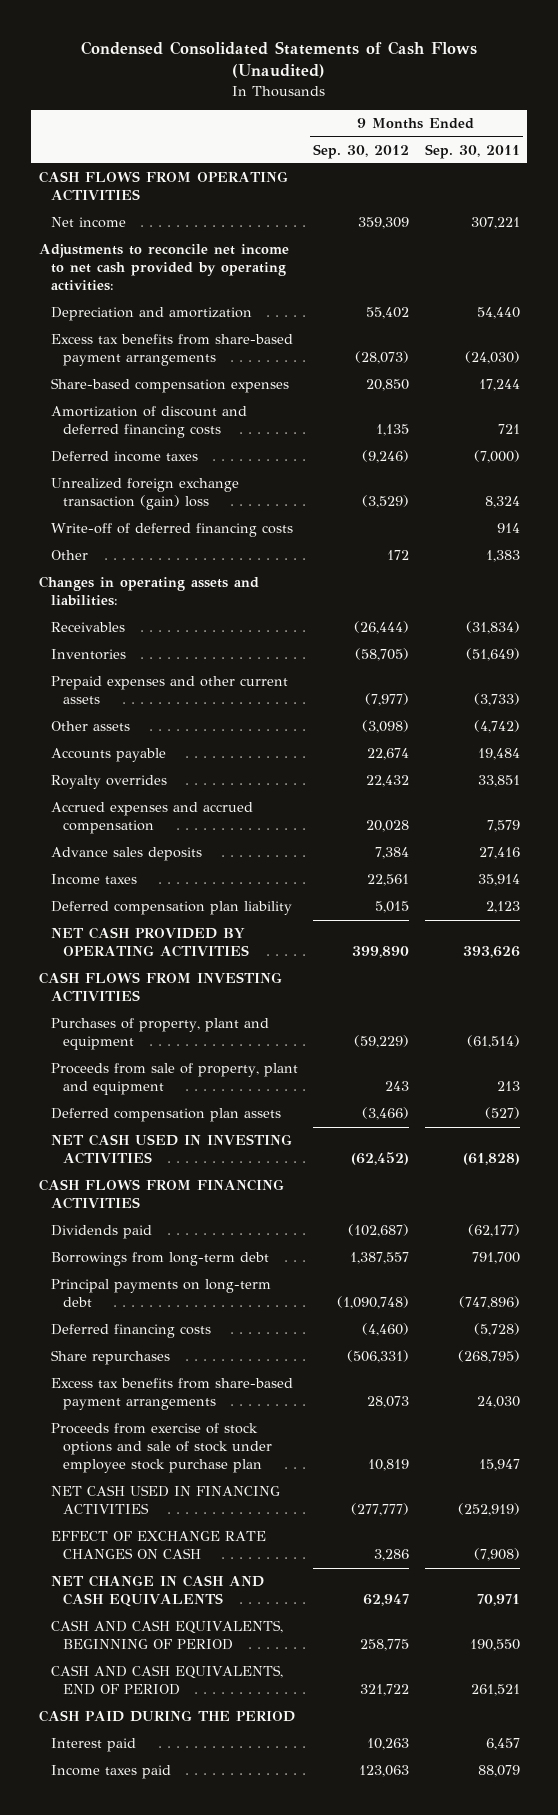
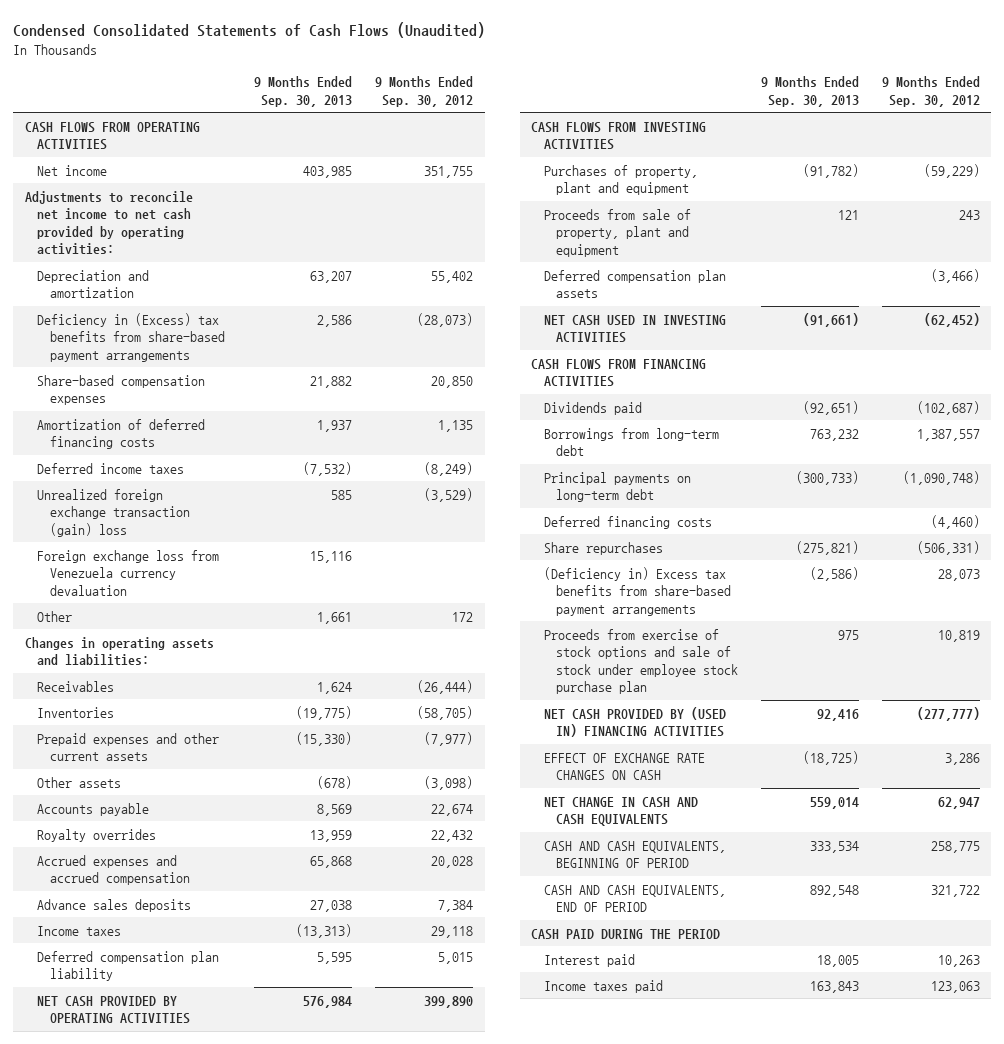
[424,143,520,159] Sep. 30, 2011 -> none
none -> [254,75,353,107] 9 Months Ended Sep. 30, 2013
[358,217,410,230] 359,309 -> [424,165,474,178] 351,755
[51,334,294,367] Excess tax benefits from share-based payment arrangements -> [37,312,225,362] Deficiency in (Excess) tax benefits from share-based payment arrangements
[51,406,248,439] Amortization of discount and deferred financing costs -> [37,418,206,450] Amortization of deferred financing costs
[362,450,410,464] (9,246) -> [424,461,474,476] (8,249)
[51,523,294,538] Write-off of deferred financing costs -> none
none -> [37,549,220,596] Foreign exchange loss from Venezuela currency devaluation
[367,874,410,887] 22,561 -> [431,925,474,938] 29,118
[51,1378,294,1411] Excess tax benefits from share-based payment arrangements -> [543,566,732,616] (Deficiency in) Excess tax benefits from share-based payment arrangements
[51,1485,281,1515] NET CASH USED IN FINANCING ACTIVITIES -> [543,706,726,738] NET CASH PROVIDED BY (USED IN) FINANCING ACTIVITIES

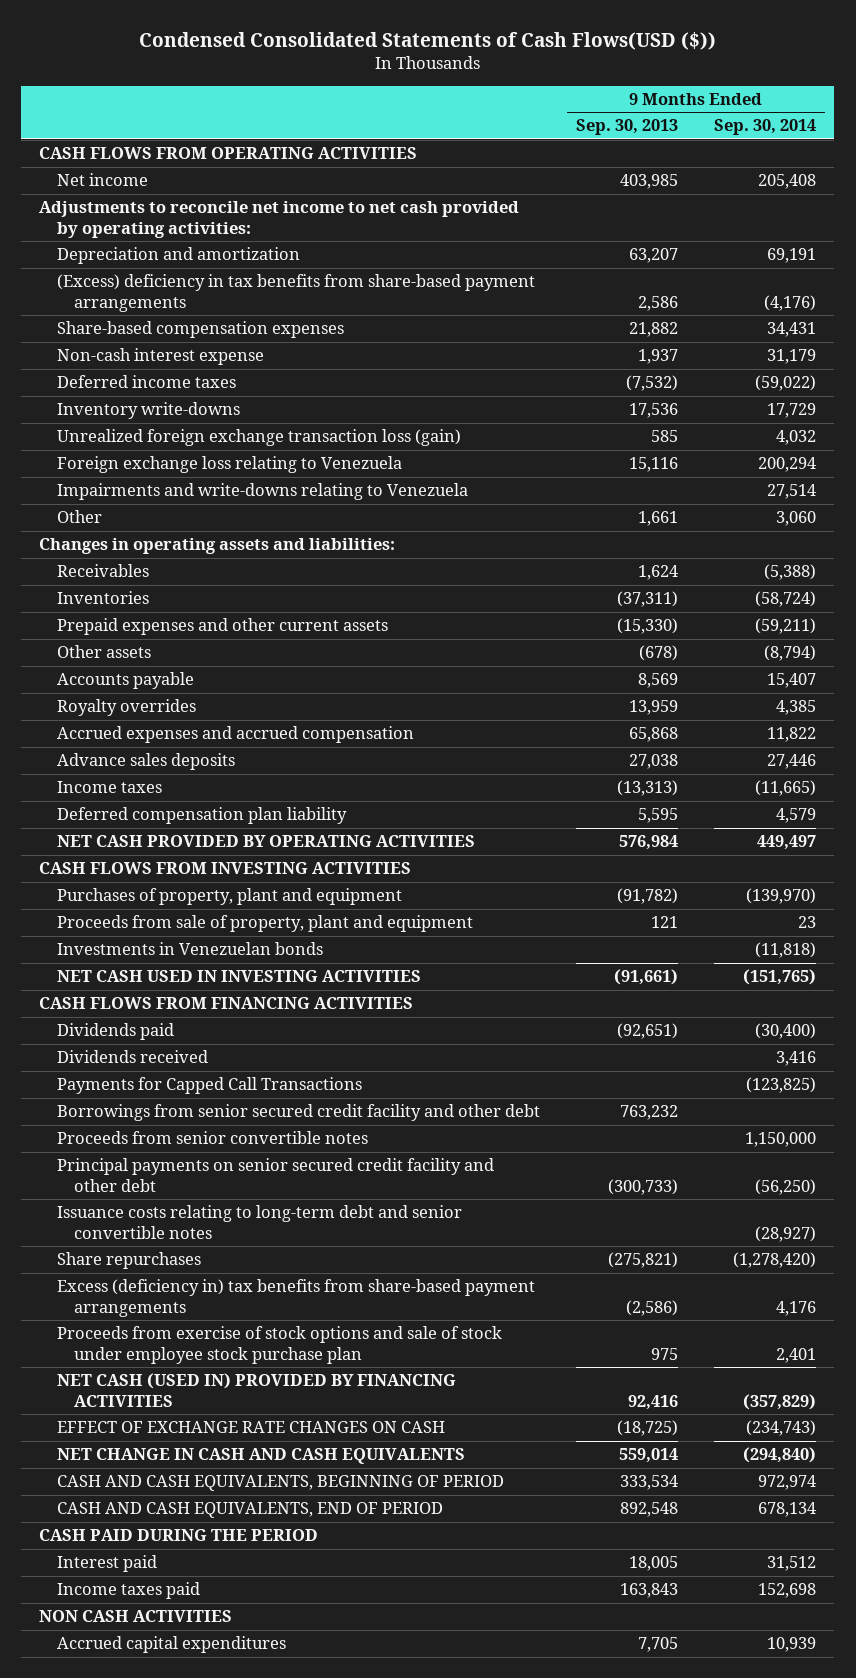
[13,22,486,39] Condensed Consolidated Statements of Cash Flows (Unaudited) -> [138,31,716,50] Condensed Consolidated Statements of Cash Flows(USD ($))
[375,75,474,107] 9 Months Ended Sep. 30, 2012 -> none
none -> [714,119,817,136] Sep. 30, 2014
[37,312,225,362] Deficiency in (Excess) tax benefits from share-based payment arrangements -> [56,274,535,312] (Excess) deficiency in tax benefits from share-based payment arrangements
[37,418,206,450] Amortization of deferred financing costs -> [56,348,264,366] Non-cash interest expense
none -> [56,402,240,420] Inventory write-downs
[37,488,190,537] Unrealized foreign exchange transaction (gain) loss -> [56,429,461,447] Unrealized foreign exchange transaction loss (gain)
[37,549,220,596] Foreign exchange loss from Venezuela currency devaluation -> [56,456,402,474] Foreign exchange loss relating to Venezuela
none -> [56,483,468,501] Impairments and write-downs relating to Venezuela
[296,705,353,720] (19,775) -> [616,591,678,608] (37,311)
[543,269,726,299] Deferred compensation plan assets -> none
none -> [56,942,323,956] Investments in Venezuelan bonds
none -> [56,1050,208,1064] Dividends received
none -> [56,1077,362,1095] Payments for Capped Call Transactions
[543,427,719,457] Borrowings from long-term debt -> [56,1104,540,1122] Borrowings from senior secured credit facility and other debt
none -> [56,1131,368,1145] Proceeds from senior convertible notes
[543,471,691,503] Principal payments on long-term debt -> [56,1158,494,1192] Principal payments on senior secured credit facility and other debt
[543,515,712,529] Deferred financing costs -> [56,1205,462,1239] Issuance costs relating to long-term debt and senior convertible notes
[543,566,732,616] (Deficiency in) Excess tax benefits from share-based payment arrangements -> [56,1279,535,1317] Excess (deficiency in) tax benefits from share-based payment arrangements
[543,706,726,738] NET CASH PROVIDED BY (USED IN) FINANCING ACTIVITIES -> [56,1373,456,1407] NET CASH (USED IN) PROVIDED BY FINANCING ACTIVITIES
none -> [39,1610,233,1623] NON CASH ACTIVITIES
none -> [56,1636,286,1654] Accrued capital expenditures

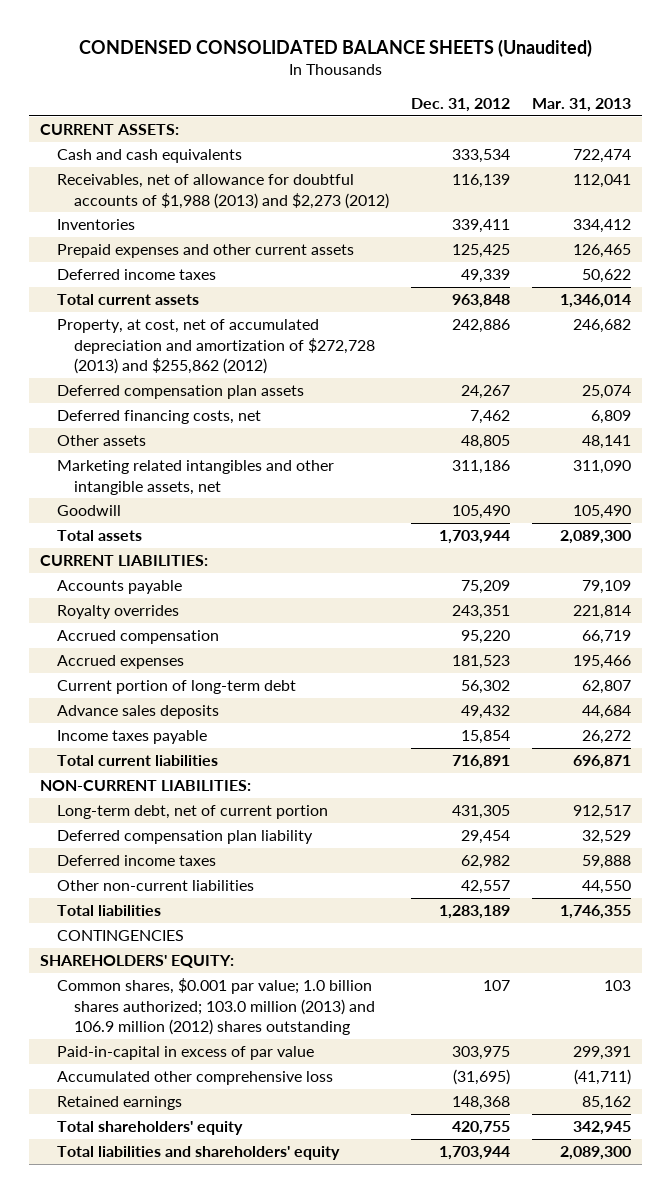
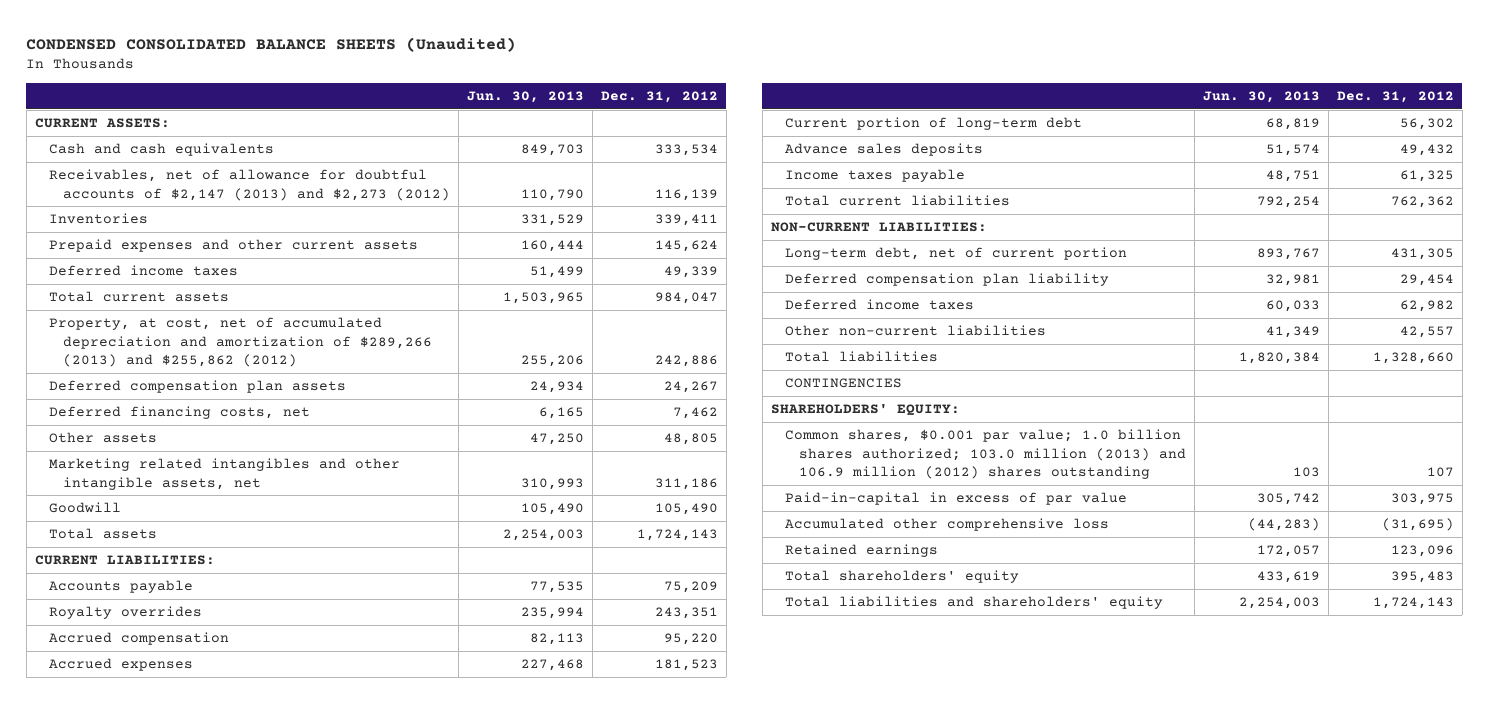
[532,97,632,112] Mar. 31, 2013 -> none
none -> [466,90,584,103] Jun. 30, 2013
[57,174,390,209] Receivables, net of allowance for doubtful accounts of $1,988 (2013) and $2,273 (2012) -> [48,169,450,201] Receivables, net of allowance for doubtful accounts of $2,147 (2013) and $2,273 (2012)
[452,244,511,259] 125,425 -> [654,240,718,253] 145,624
[452,294,511,309] 963,848 -> [654,292,718,305] 984,047
[57,319,376,374] Property, at cost, net of accumulated depreciation and amortization of $272,728 (2013) and $255,862 (2012) -> [48,317,432,368] Property, at cost, net of accumulated depreciation and amortization of $289,266 (2013) and $255,862 (2012)
[439,530,511,545] 1,703,944 -> [636,529,718,542] 1,724,143
[461,730,511,745] 15,854 -> [1399,170,1454,183] 61,325
[452,755,511,770] 716,891 -> [1390,196,1454,209] 762,362
[439,905,511,920] 1,283,189 -> [1372,352,1454,365] 1,328,660
[452,1096,511,1111] 148,368 -> [1390,545,1454,558] 123,096
[452,1121,511,1136] 420,755 -> [1390,571,1454,584] 395,483
[439,1146,511,1161] 1,703,944 -> [1372,597,1454,610] 1,724,143

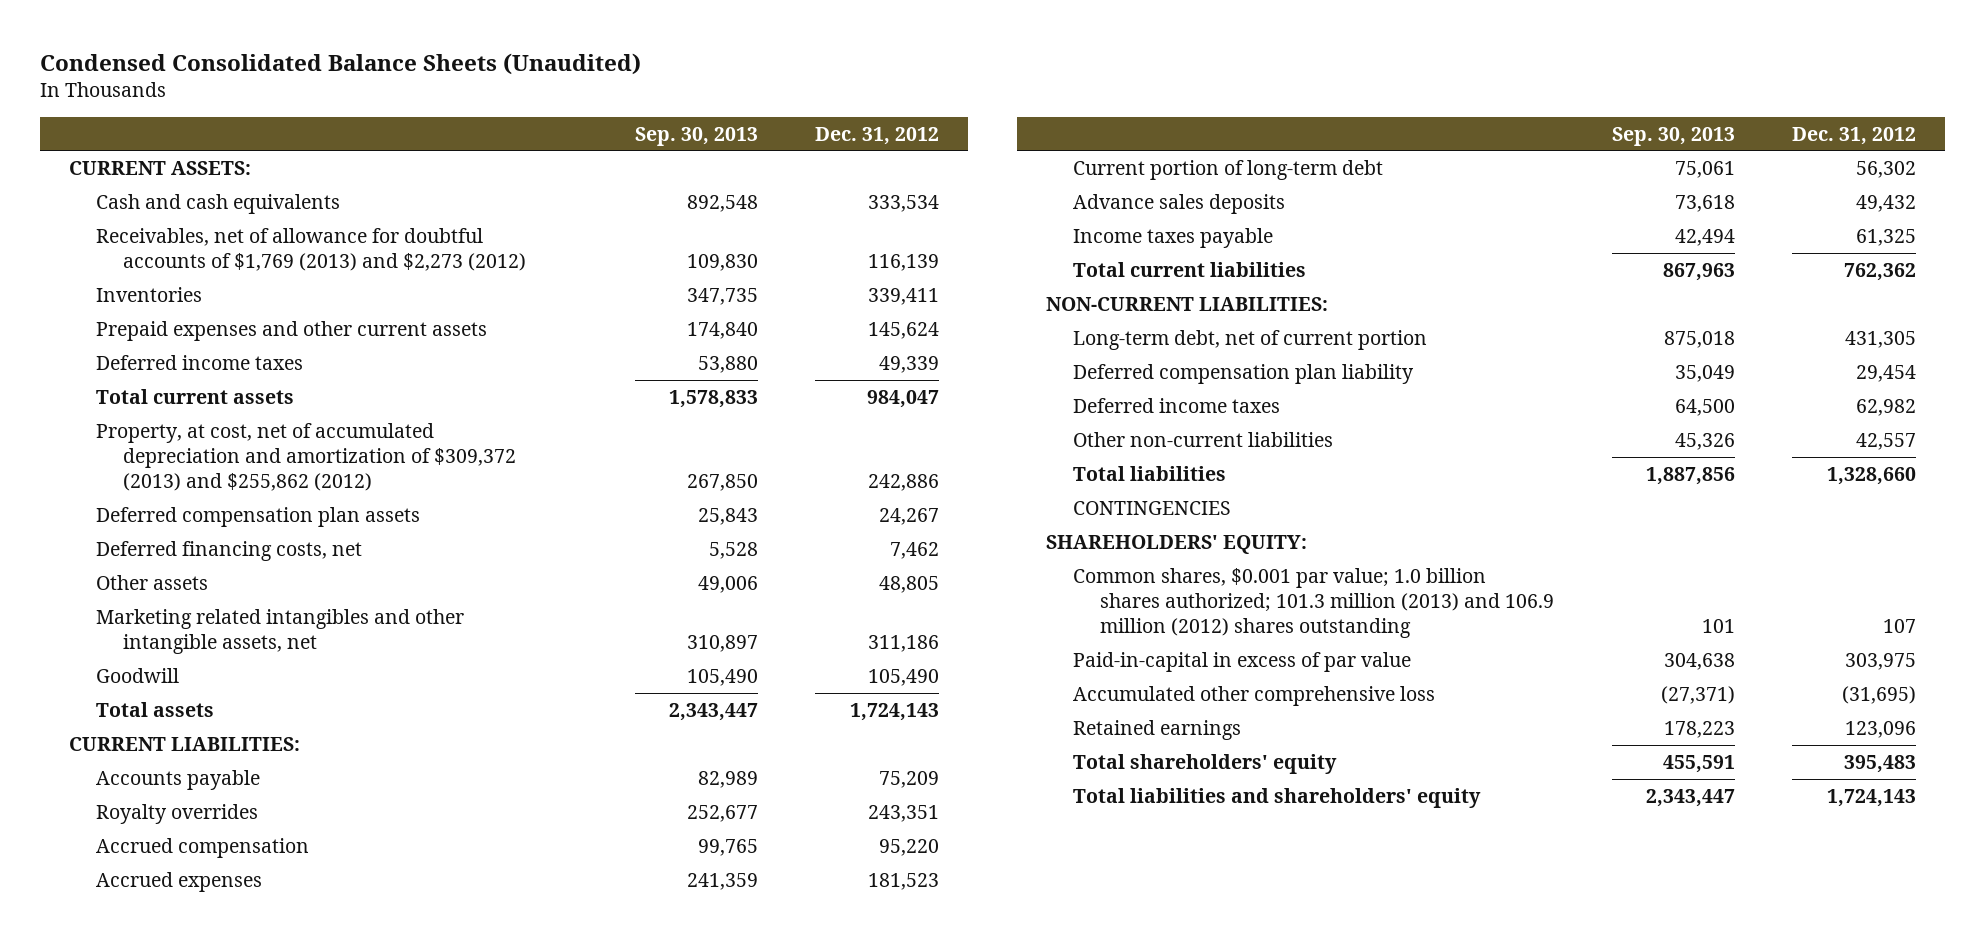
[26,36,517,52] CONDENSED CONSOLIDATED BALANCE SHEETS (Unaudited) -> [40,52,642,75] Condensed Consolidated Balance Sheets (Unaudited)
[466,90,584,103] Jun. 30, 2013 -> none
none -> [634,126,758,146] Sep. 30, 2013
[48,169,450,201] Receivables, net of allowance for doubtful accounts of $2,147 (2013) and $2,273 (2012) -> [96,227,527,272] Receivables, net of allowance for doubtful accounts of $1,769 (2013) and $2,273 (2012)
[48,317,432,368] Property, at cost, net of accumulated depreciation and amortization of $289,266 (2013) and $255,862 (2012) -> [96,422,517,492] Property, at cost, net of accumulated depreciation and amortization of $309,372 (2013) and $255,862 (2012)
[784,429,1187,480] Common shares, $0.001 par value; 1.0 billion shares authorized; 103.0 million (2013) and 106.9 million (2012) shares outstanding -> [1073,567,1555,639] Common shares, $0.001 par value; 1.0 billion shares authorized; 101.3 million (2013) and 106.9 million (2012) shares outstanding

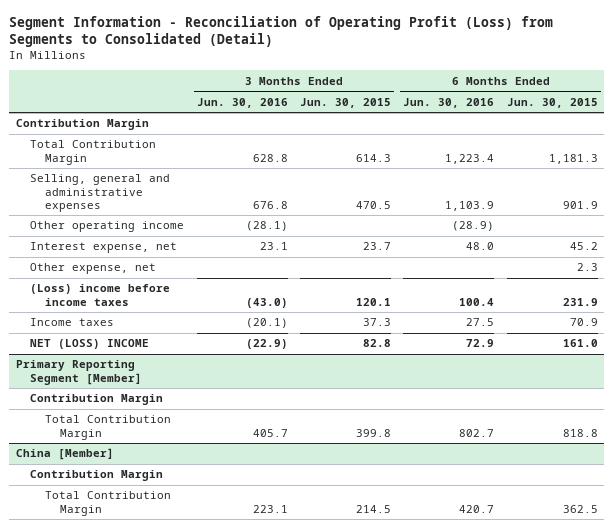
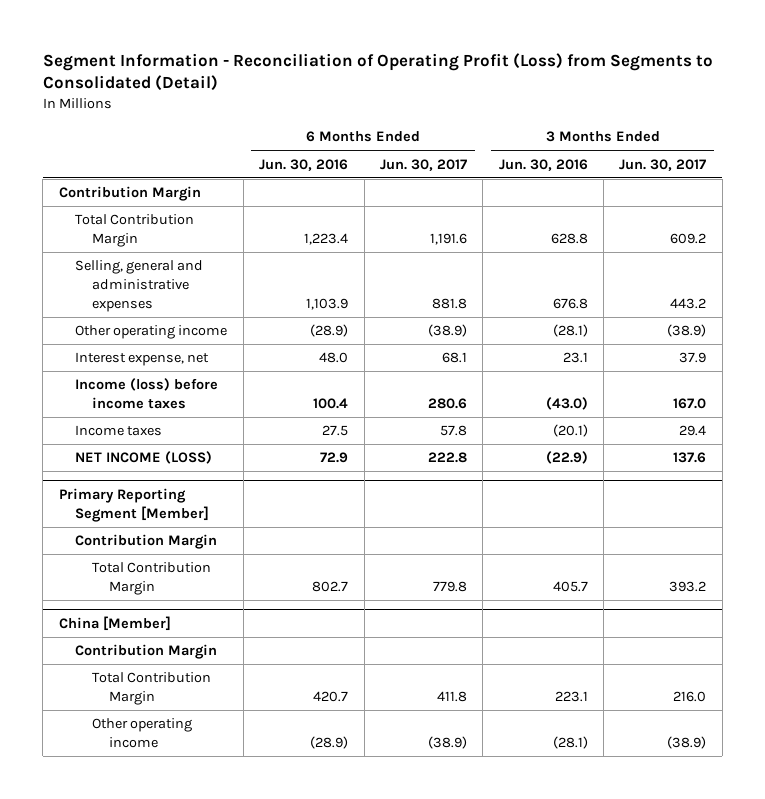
[300,97,392,108] Jun. 30, 2015 -> none
[506,97,598,108] Jun. 30, 2015 -> none
none -> [379,158,467,171] Jun. 30, 2017
none -> [619,158,707,171] Jun. 30, 2017
[30,263,157,275] Other expense, net -> none
[30,284,171,306] (Loss) income before income taxes -> [75,378,219,410] Income (loss) before income taxes
[30,339,150,350] NET (LOSS) INCOME -> [75,451,213,465] NET INCOME (LOSS)
none -> [92,718,193,749] Other operating income

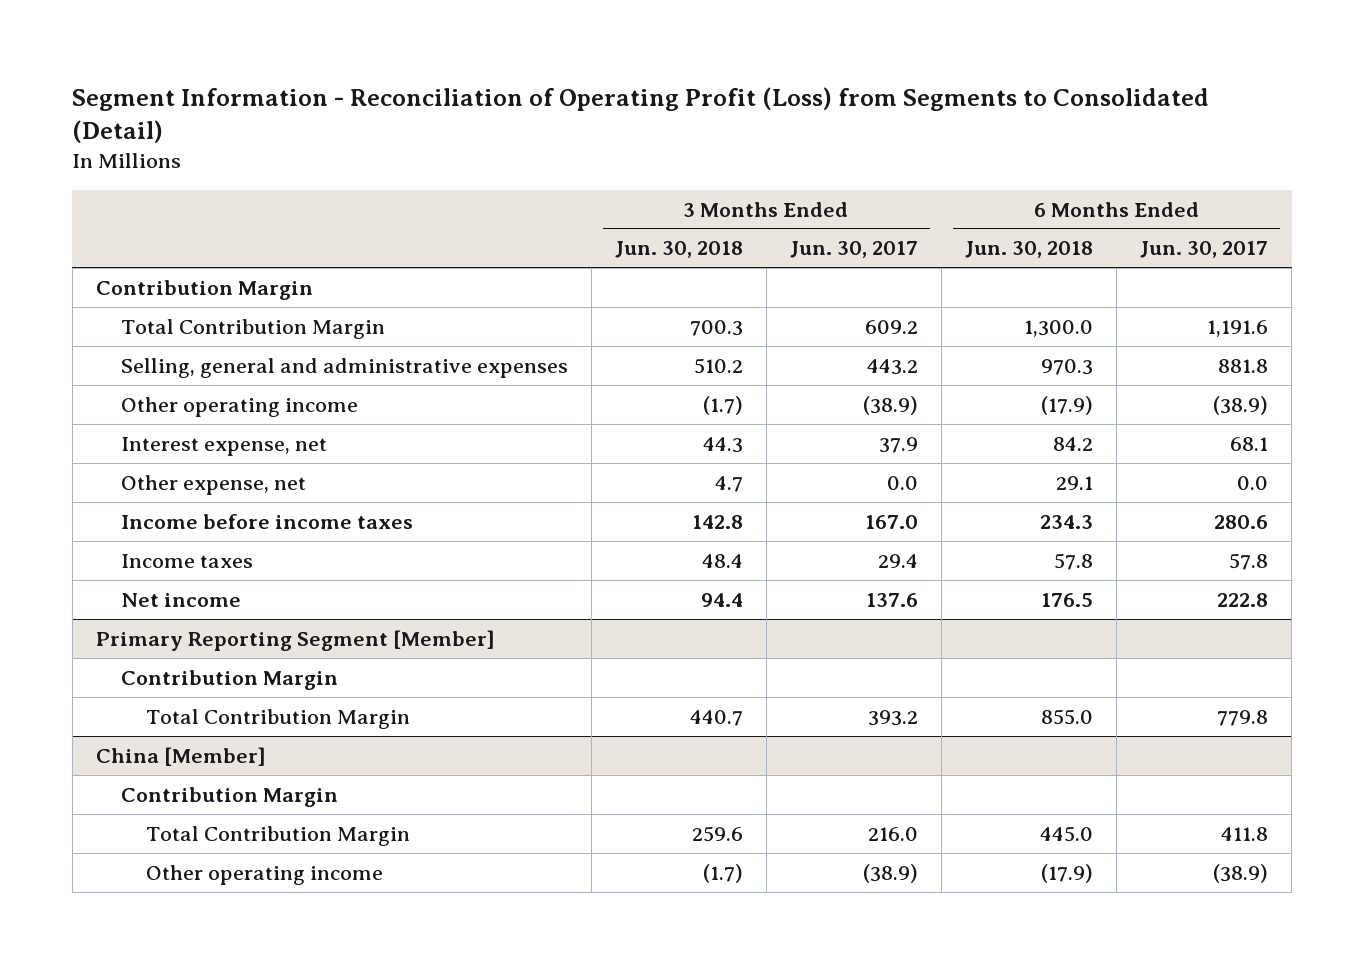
[259,158,349,171] Jun. 30, 2016 -> none
[498,158,588,171] Jun. 30, 2016 -> none
none -> [614,241,743,259] Jun. 30, 2018
none -> [965,241,1094,259] Jun. 30, 2018
none -> [120,474,306,495] Other expense, net
[75,378,219,410] Income (loss) before income taxes -> [120,513,413,529] Income before income taxes
[75,451,213,465] NET INCOME (LOSS) -> [120,592,241,607] Net income

